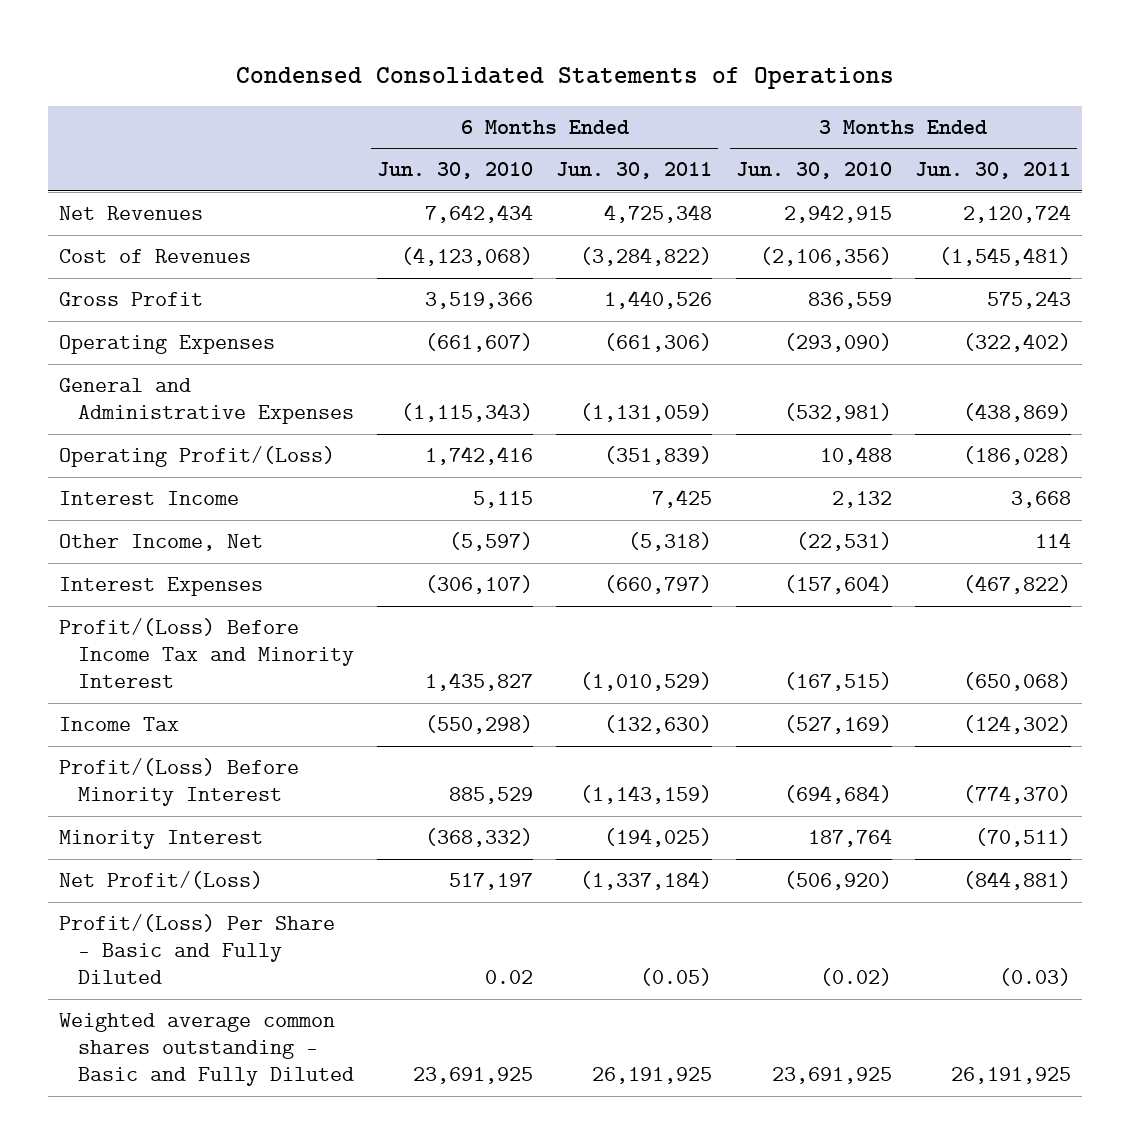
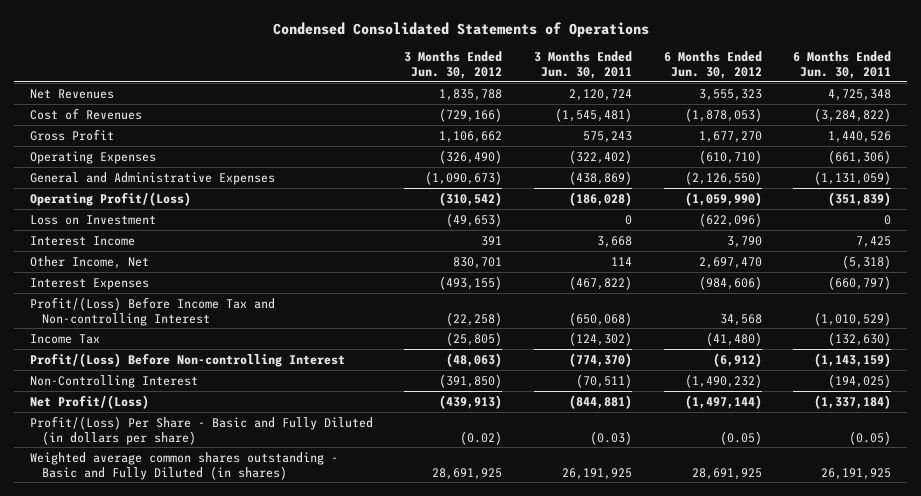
[377,162,534,180] Jun. 30, 2010 -> none
[735,162,892,180] Jun. 30, 2010 -> none
none -> [404,51,503,80] 3 Months Ended Jun. 30, 2012
none -> [663,51,762,80] 6 Months Ended Jun. 30, 2012
none -> [29,214,156,225] Loss on Investment
[59,618,354,689] Profit/(Loss) Before Income Tax and Minority Interest -> [29,296,275,326] Profit/(Loss) Before Income Tax and Non-controlling Interest
[59,758,300,807] Profit/(Loss) Before Minority Interest -> [29,352,345,367] Profit/(Loss) Before Non-controlling Interest
[59,830,264,850] Minority Interest -> [29,374,198,388] Non-Controlling Interest
[59,914,336,985] Profit/(Loss) Per Share - Basic and Fully Diluted -> [29,415,373,445] Profit/(Loss) Per Share - Basic and Fully Diluted (in dollars per share)
[59,1013,354,1087] Weighted average common shares outstanding - Basic and Fully Diluted -> [29,451,338,480] Weighted average common shares outstanding - Basic and Fully Diluted (in shares)

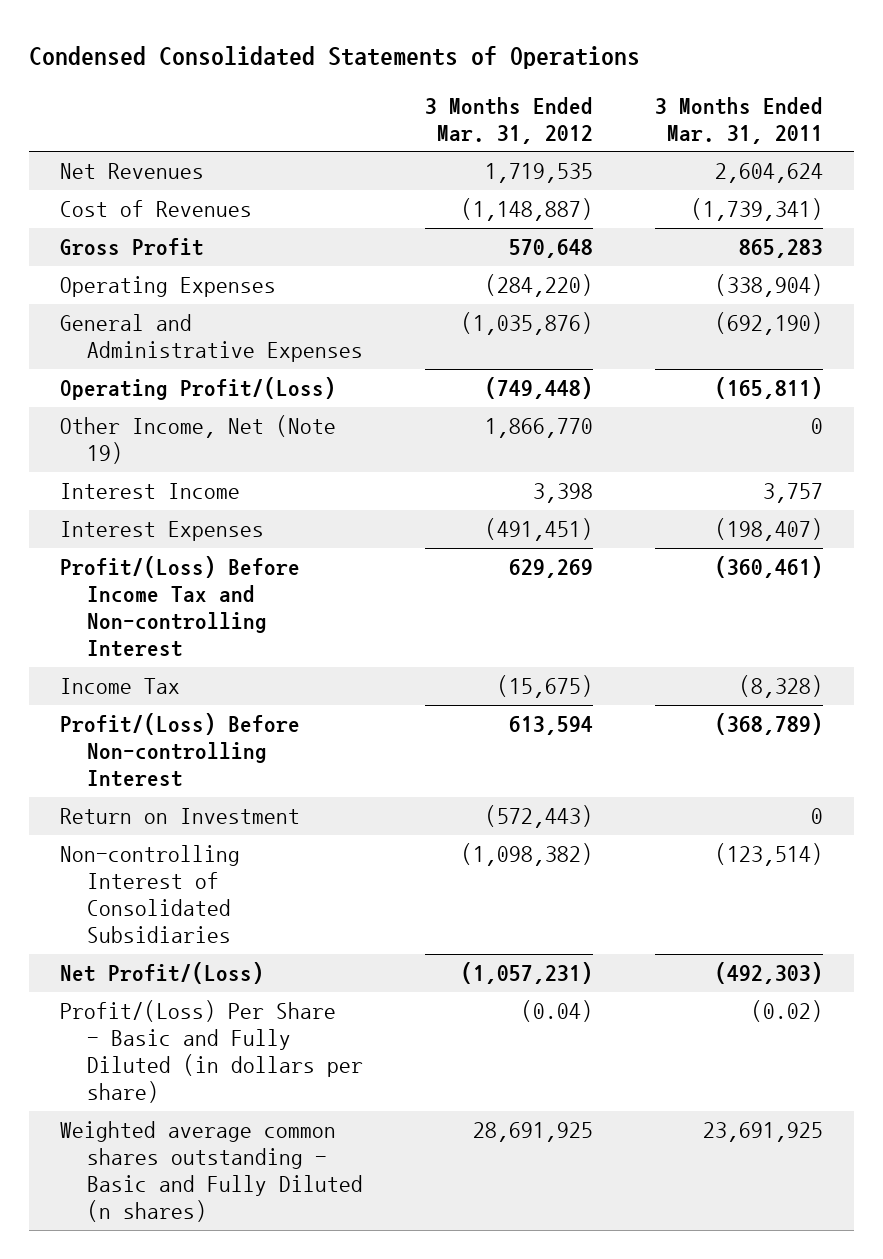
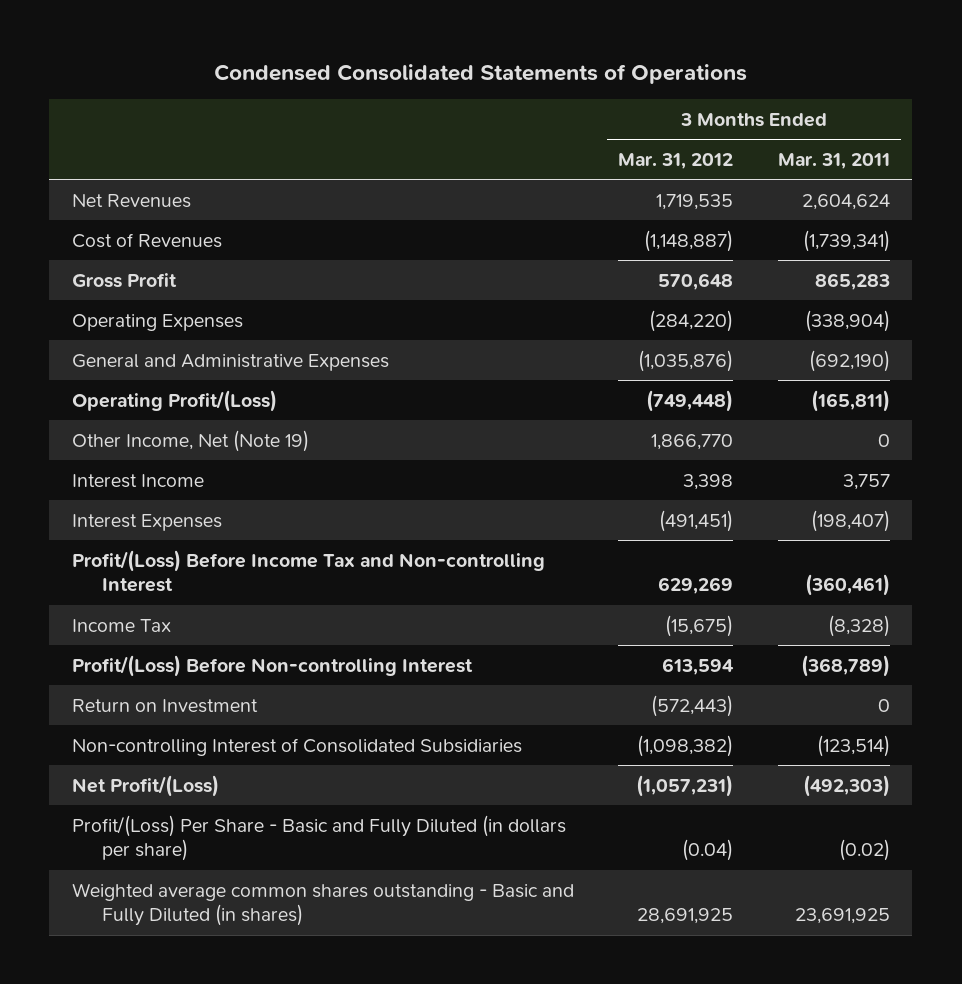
[59,1121,364,1223] Weighted average common shares outstanding - Basic and Fully Diluted (n shares) -> [71,882,574,927] Weighted average common shares outstanding - Basic and Fully Diluted (in shares)

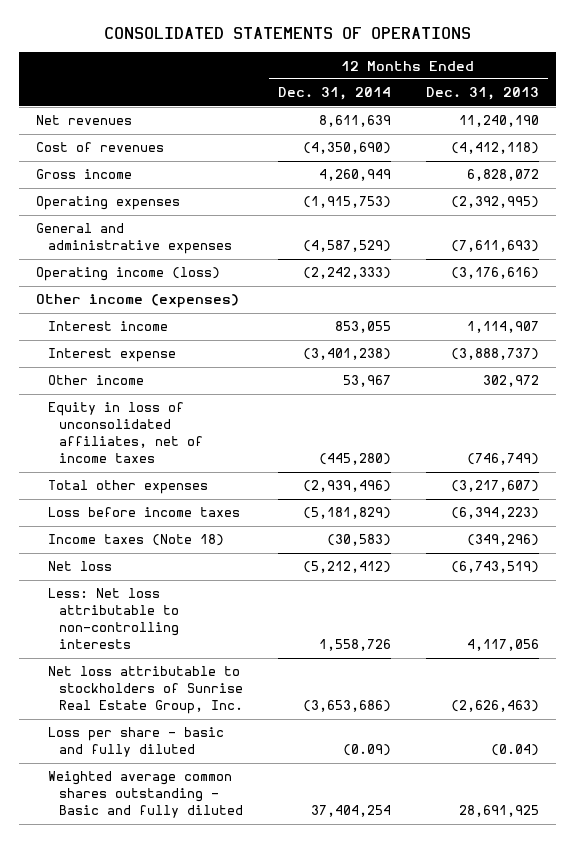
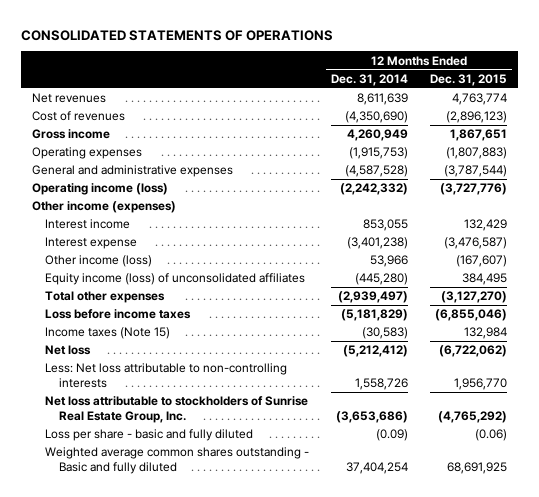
[425,87,539,101] Dec. 31, 2013 -> none
none -> [429,73,507,86] Dec. 31, 2015
[302,240,391,253] (4,587,529) -> [345,165,409,178] (4,587,528)
[302,267,391,280] (2,242,333) -> [340,183,409,196] (2,242,332)
[47,375,144,386] Other income -> [45,255,153,268] Other income (loss)
[342,375,391,388] 53,967 -> [370,255,409,268] 53,966
[47,402,203,464] Equity in loss of unconsolidated affiliates, net of income taxes -> [45,273,306,286] Equity income (loss) of unconsolidated affiliates
[302,480,391,493] (2,939,496) -> [338,291,409,304] (2,939,497)
[47,534,224,547] Income taxes (Note 18) -> [45,327,171,340] Income taxes (Note 15)

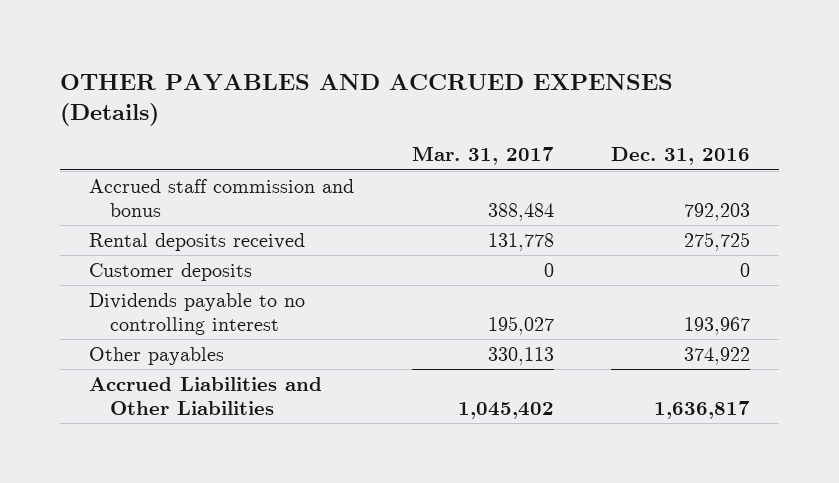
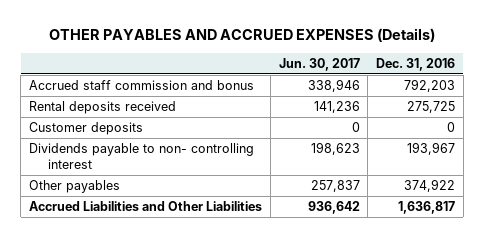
[411,146,554,166] Mar. 31, 2017 -> none
none -> [278,57,360,71] Jun. 30, 2017
[89,292,306,336] Dividends payable to no controlling interest -> [29,143,255,170] Dividends payable to non- controlling interest

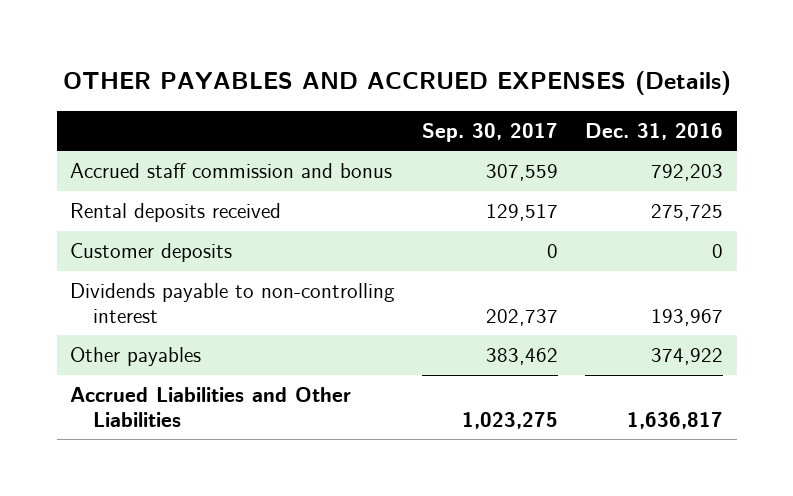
[278,57,360,71] Jun. 30, 2017 -> none
none -> [422,122,559,142] Sep. 30, 2017
[29,143,255,170] Dividends payable to non- controlling interest -> [70,283,396,323] Dividends payable to non-controlling interest

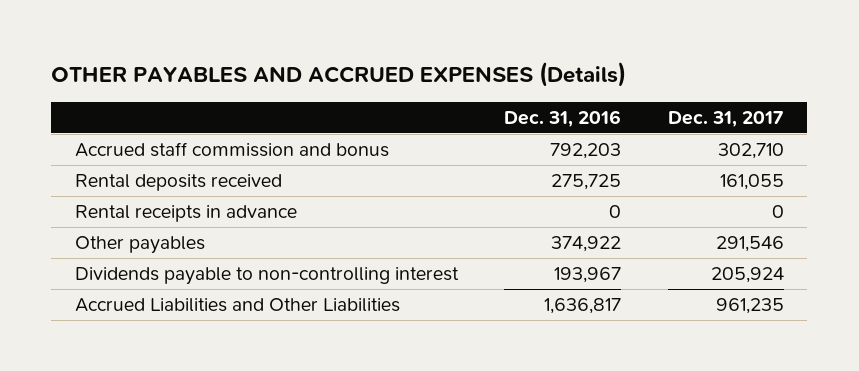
[422,122,559,142] Sep. 30, 2017 -> none
none -> [667,110,784,127] Dec. 31, 2017
[70,243,233,263] Customer deposits -> none
none -> [74,205,297,223] Rental receipts in advance
[70,283,396,323] Dividends payable to non-controlling interest -> [74,267,459,286] Dividends payable to non-controlling interest

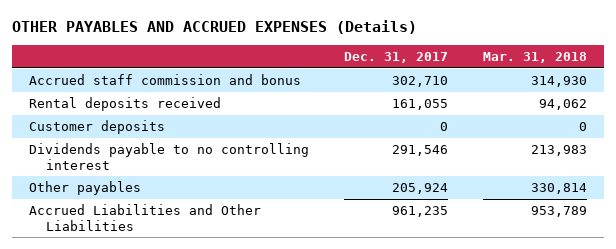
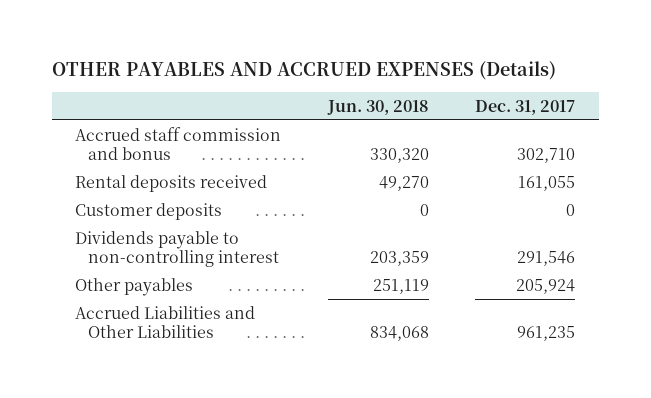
[482,52,587,64] Mar. 31, 2018 -> none
none -> [326,99,429,115] Jun. 30, 2018
[29,143,310,170] Dividends payable to no controlling interest -> [75,230,280,267] Dividends payable to non-controlling interest

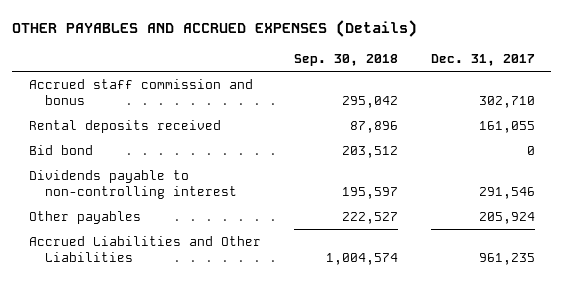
[326,99,429,115] Jun. 30, 2018 -> none
none -> [293,54,398,67] Sep. 30, 2018
[75,202,223,220] Customer deposits -> none
none -> [28,145,93,156] Bid bond

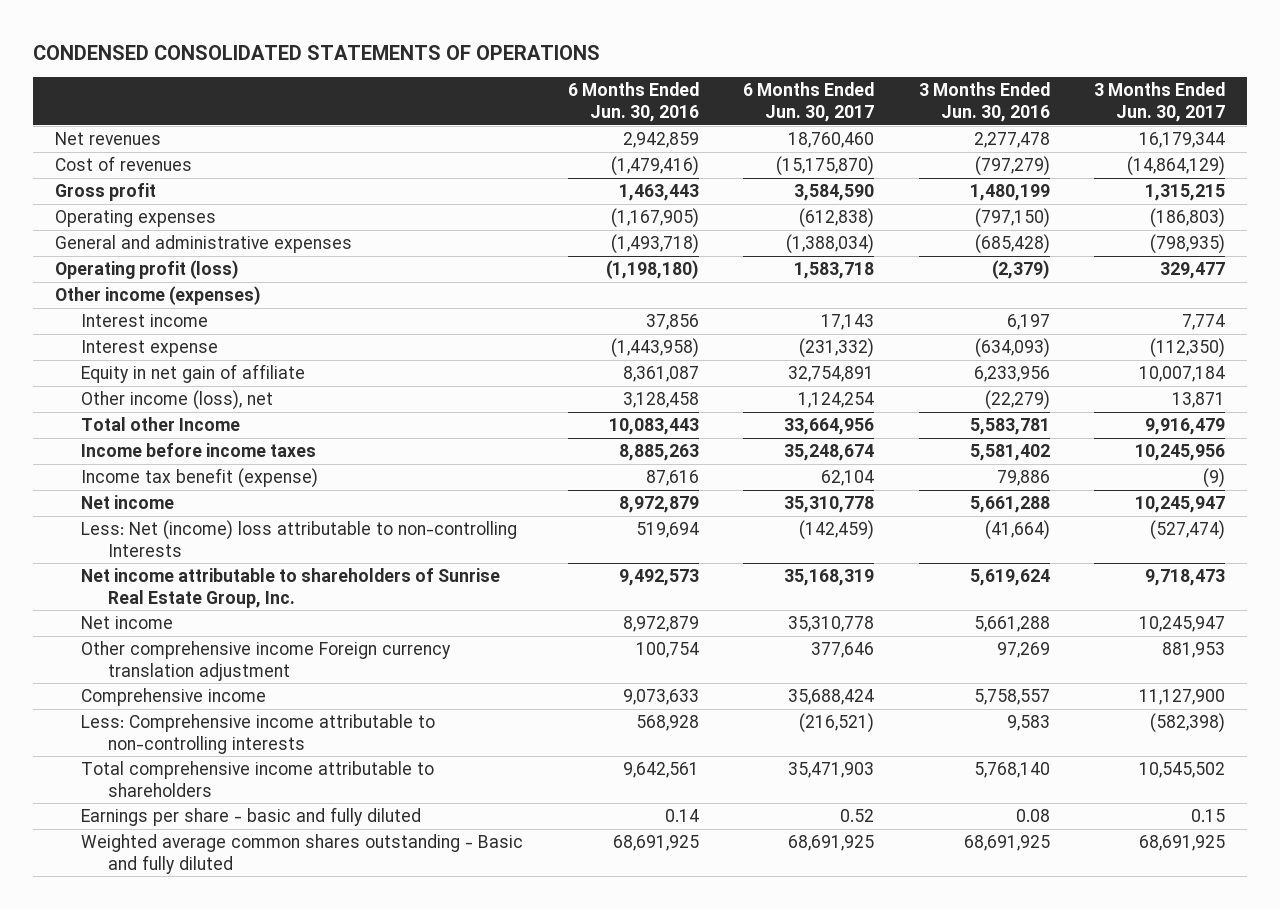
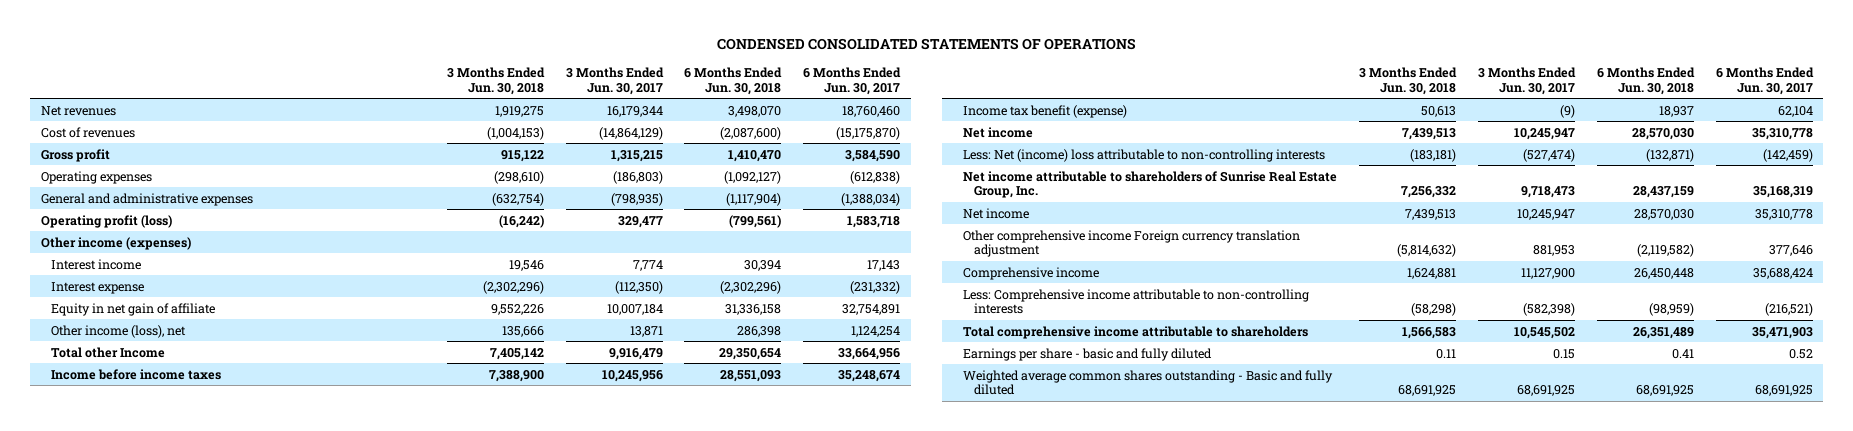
[567,82,699,122] 6 Months Ended Jun. 30, 2016 -> none
[918,82,1050,122] 3 Months Ended Jun. 30, 2016 -> none
none -> [446,66,545,95] 3 Months Ended Jun. 30, 2018
none -> [684,66,783,95] 6 Months Ended Jun. 30, 2018
[81,520,518,557] Less: Net (income) loss attributable to non-controlling Interests -> [963,148,1326,162] Less: Net (income) loss attributable to non-controlling interests

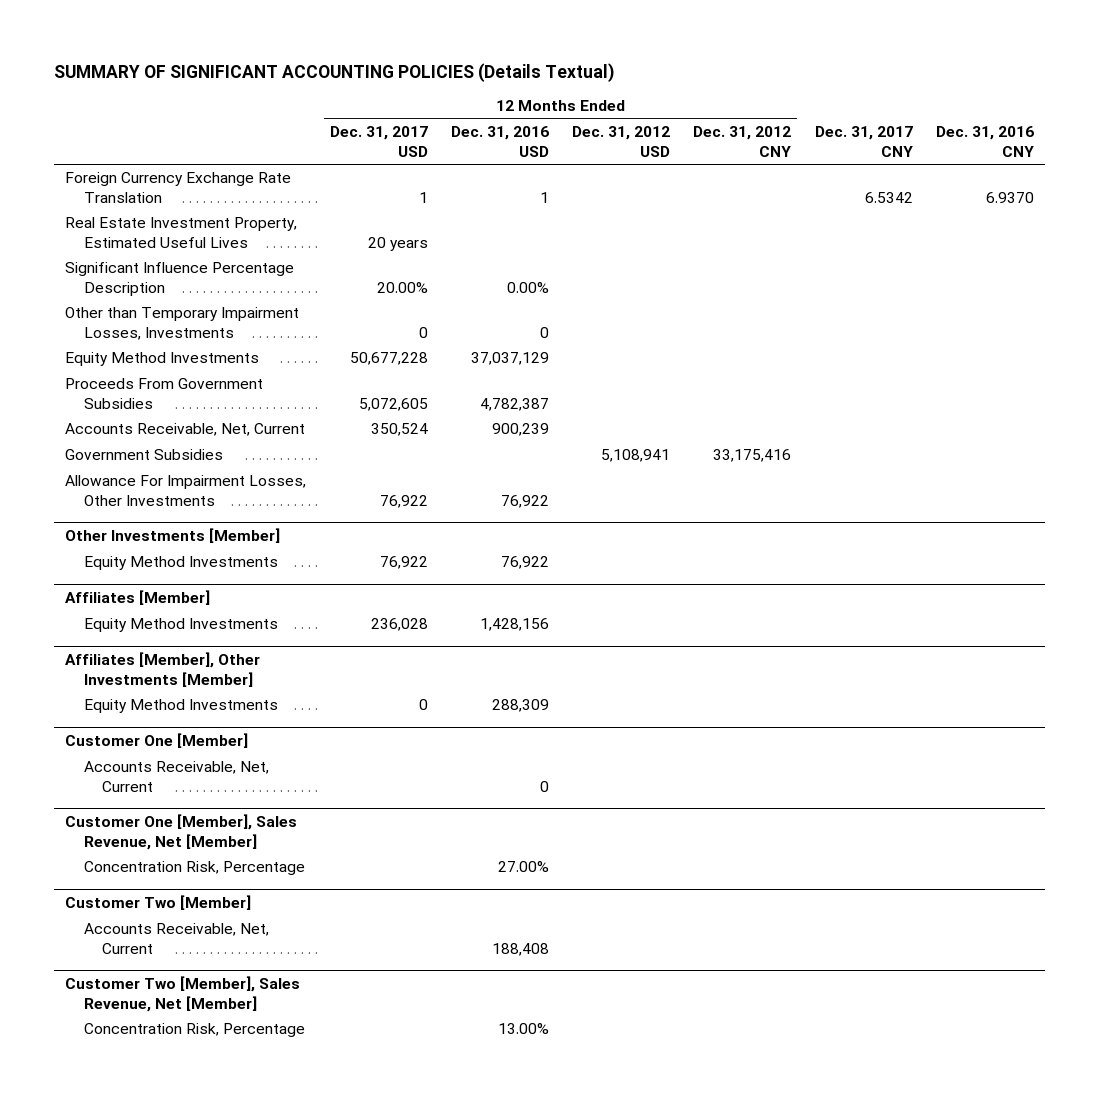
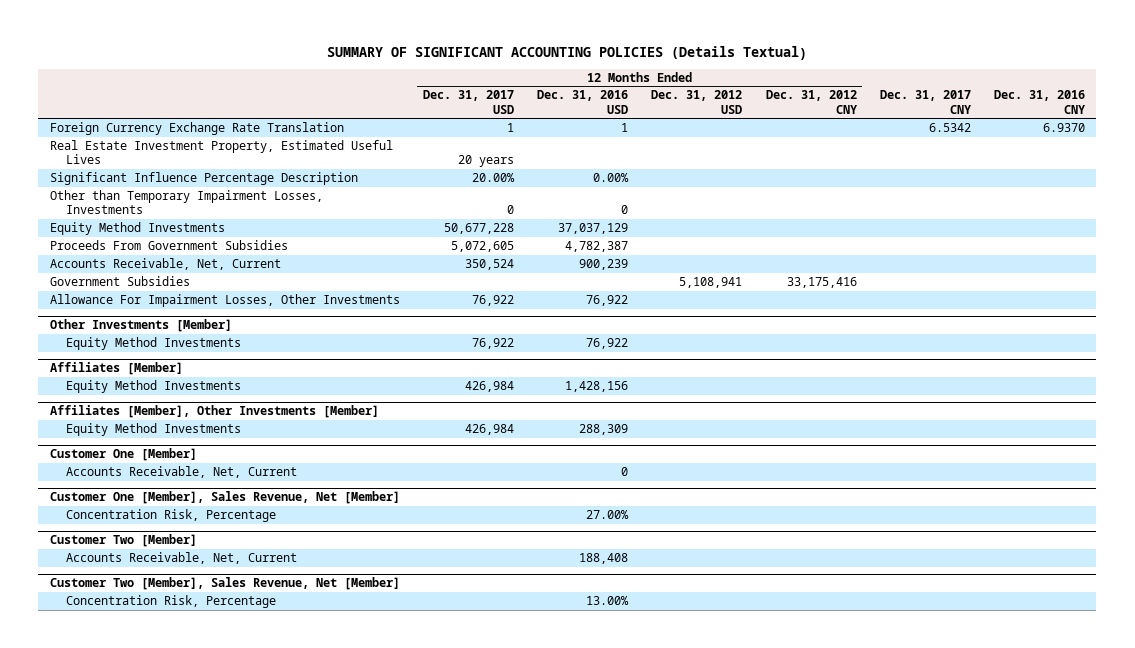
[370,618,428,632] 236,028 -> [465,381,515,393] 426,984
[418,699,428,711] 0 -> [465,424,515,436] 426,984

